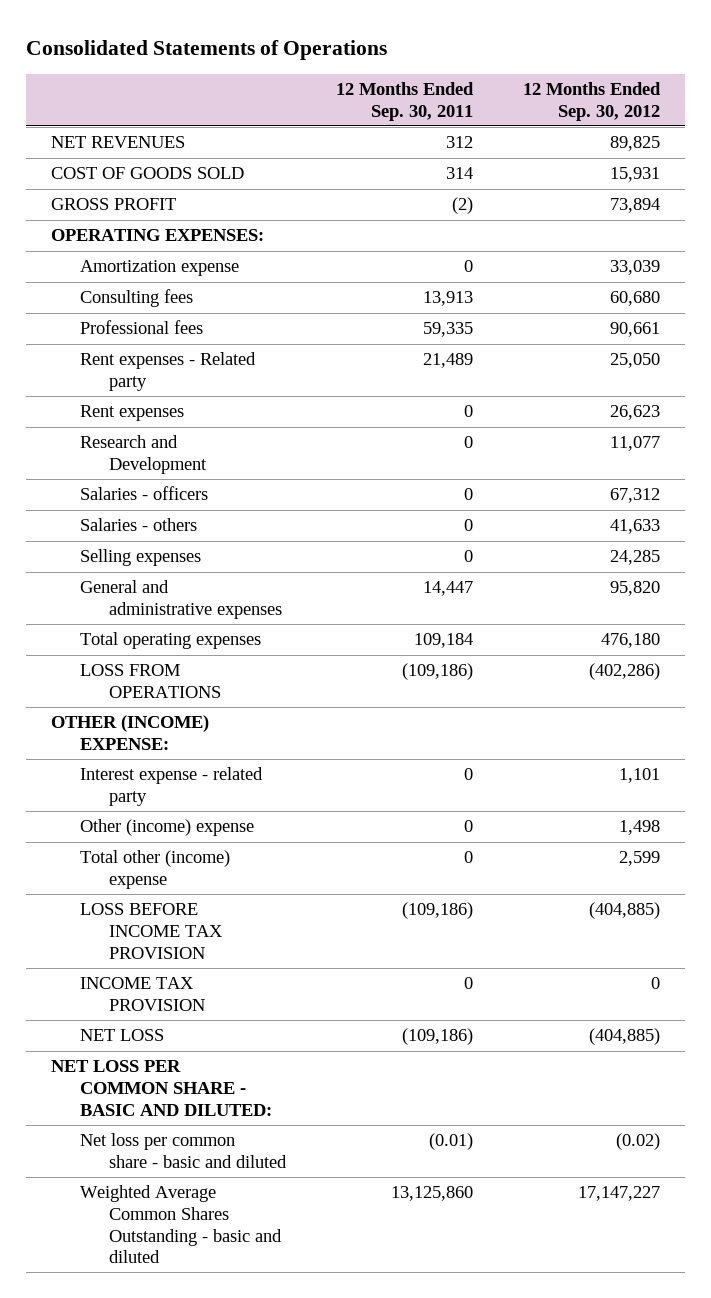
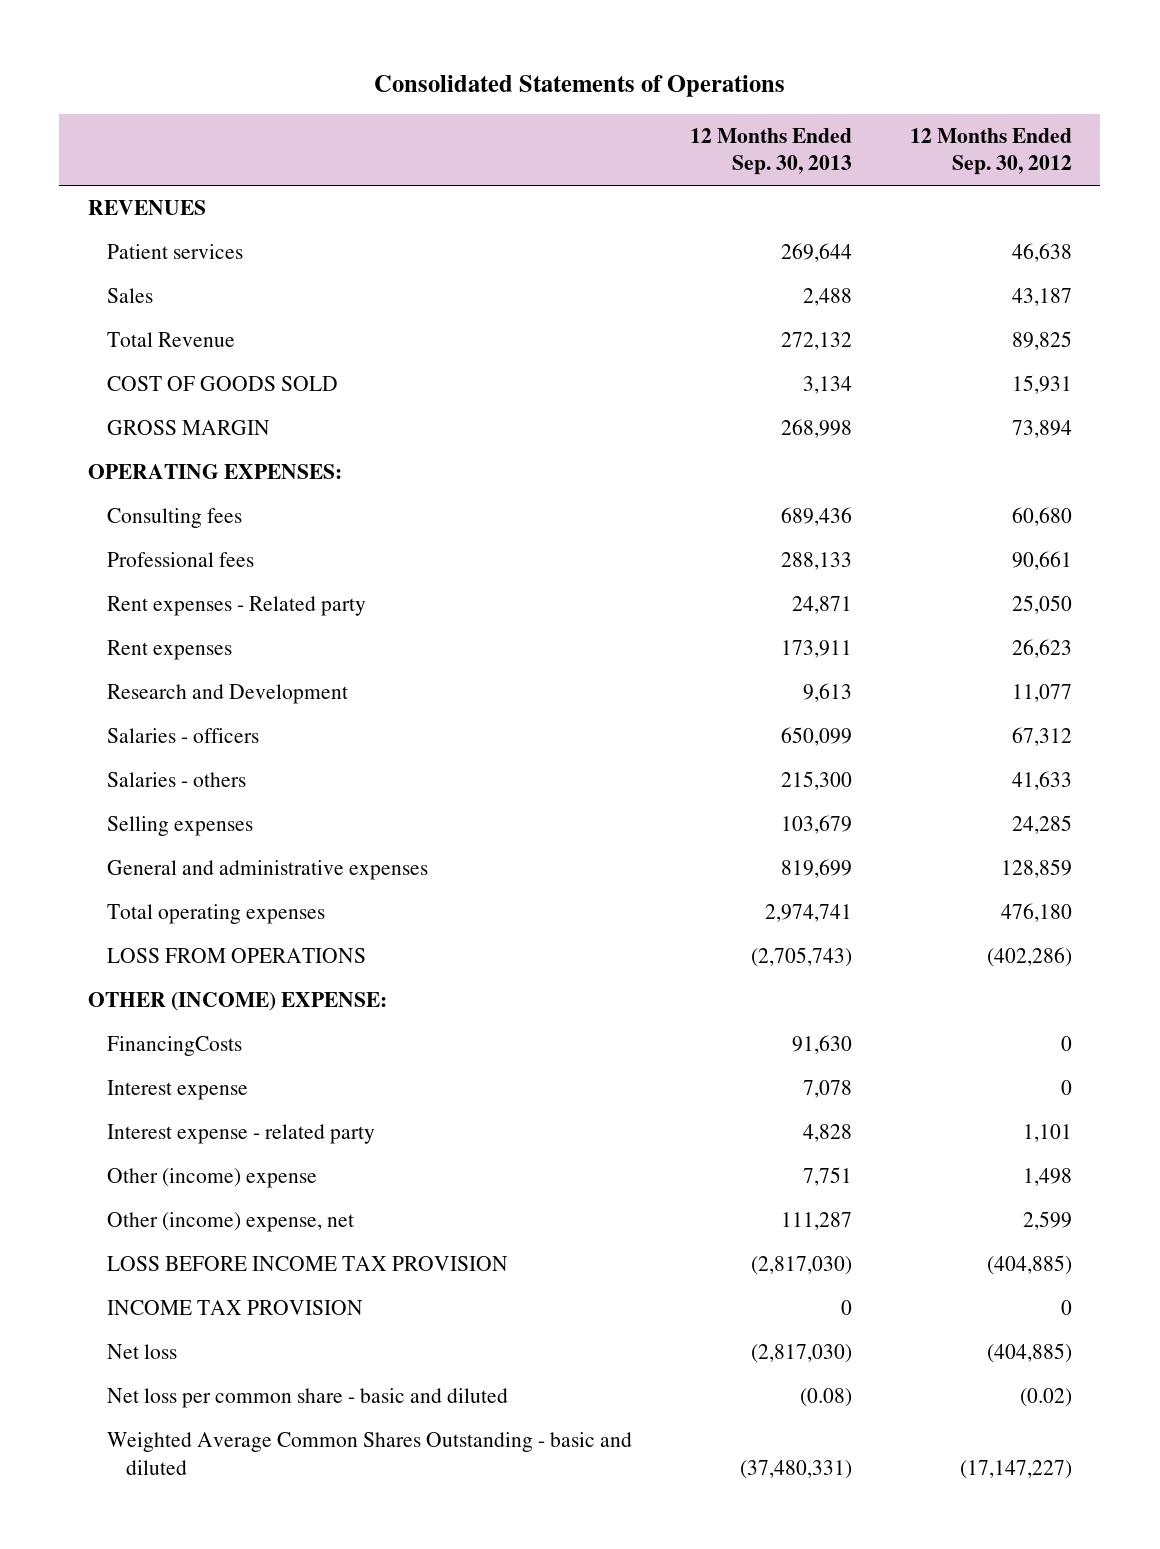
[336,82,475,121] 12 Months Ended Sep. 30, 2011 -> none
none -> [689,127,852,176] 12 Months Ended Sep. 30, 2013
none -> [87,200,206,216] REVENUES
none -> [107,244,244,260] Patient services
none -> [107,288,154,304] Sales
[51,136,186,149] NET REVENUES -> [107,332,236,348] Total Revenue
[51,198,177,211] GROSS PROFIT -> [107,420,271,436] GROSS MARGIN
[80,260,240,277] Amortization expense -> none
[609,581,660,597] 95,820 -> [1000,859,1072,879] 128,859
none -> [107,1036,243,1057] FinancingCosts
none -> [107,1080,249,1101] Interest expense
[80,850,231,889] Total other (income) expense -> [107,1212,355,1233] Other (income) expense, net
[51,1060,273,1116] NET LOSS PER COMMON SHARE - BASIC AND DILUTED: -> none
[80,1029,165,1042] NET LOSS -> [107,1344,178,1360] Net loss
[577,1186,660,1202] 17,147,227 -> [959,1459,1072,1479] (17,147,227)

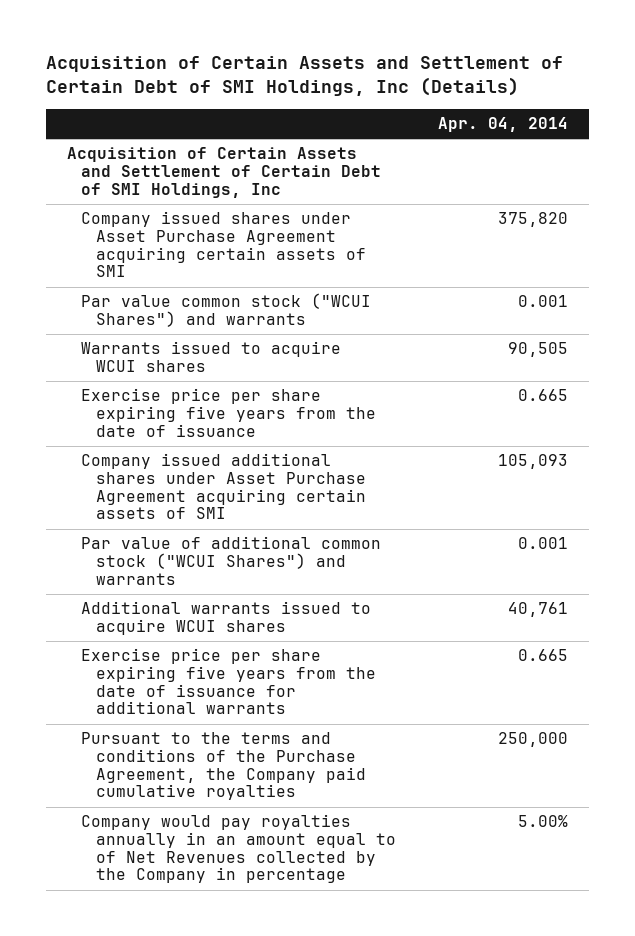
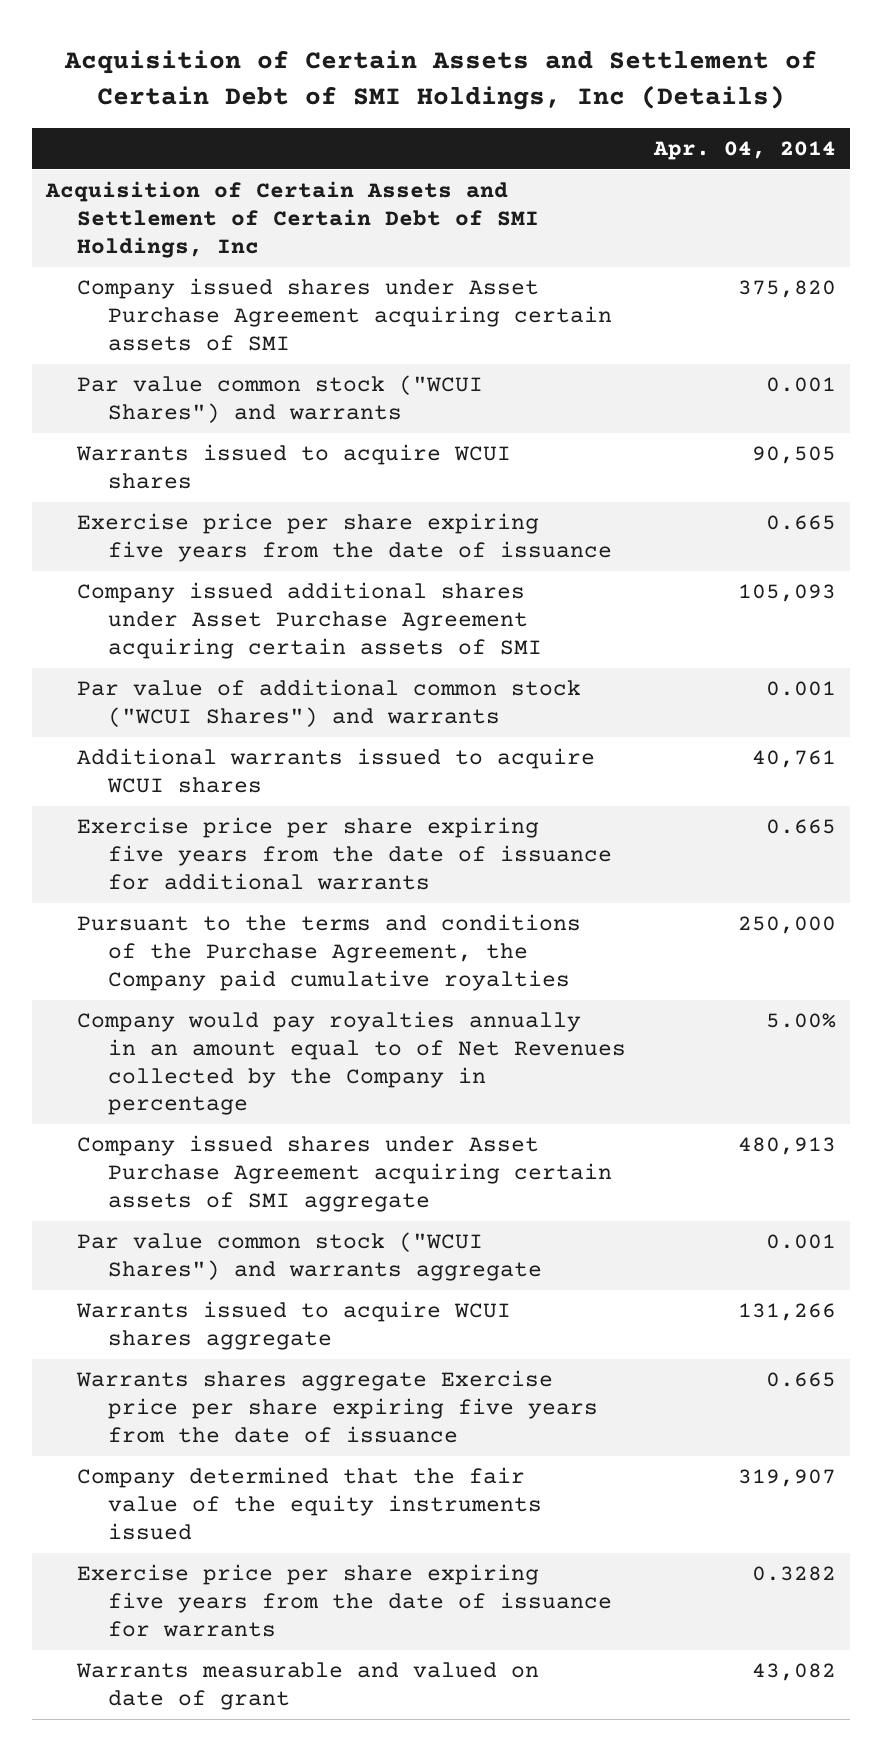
none -> [77,1135,613,1212] Company issued shares under Asset Purchase Agreement acquiring certain assets of SMI aggregate
none -> [77,1232,543,1282] Par value common stock ("WCUI Shares") and warrants aggregate
none -> [76,1301,512,1351] Warrants issued to acquire WCUI shares aggregate
none -> [76,1370,599,1443] Warrants shares aggregate Exercise price per share expiring five years from the date of issuance
none -> [77,1467,543,1540] Company determined that the fair value of the equity instruments issued
none -> [77,1564,613,1637] Exercise price per share expiring five years from the date of issuance for warrants
none -> [76,1662,540,1711] Warrants measurable and valued on date of grant

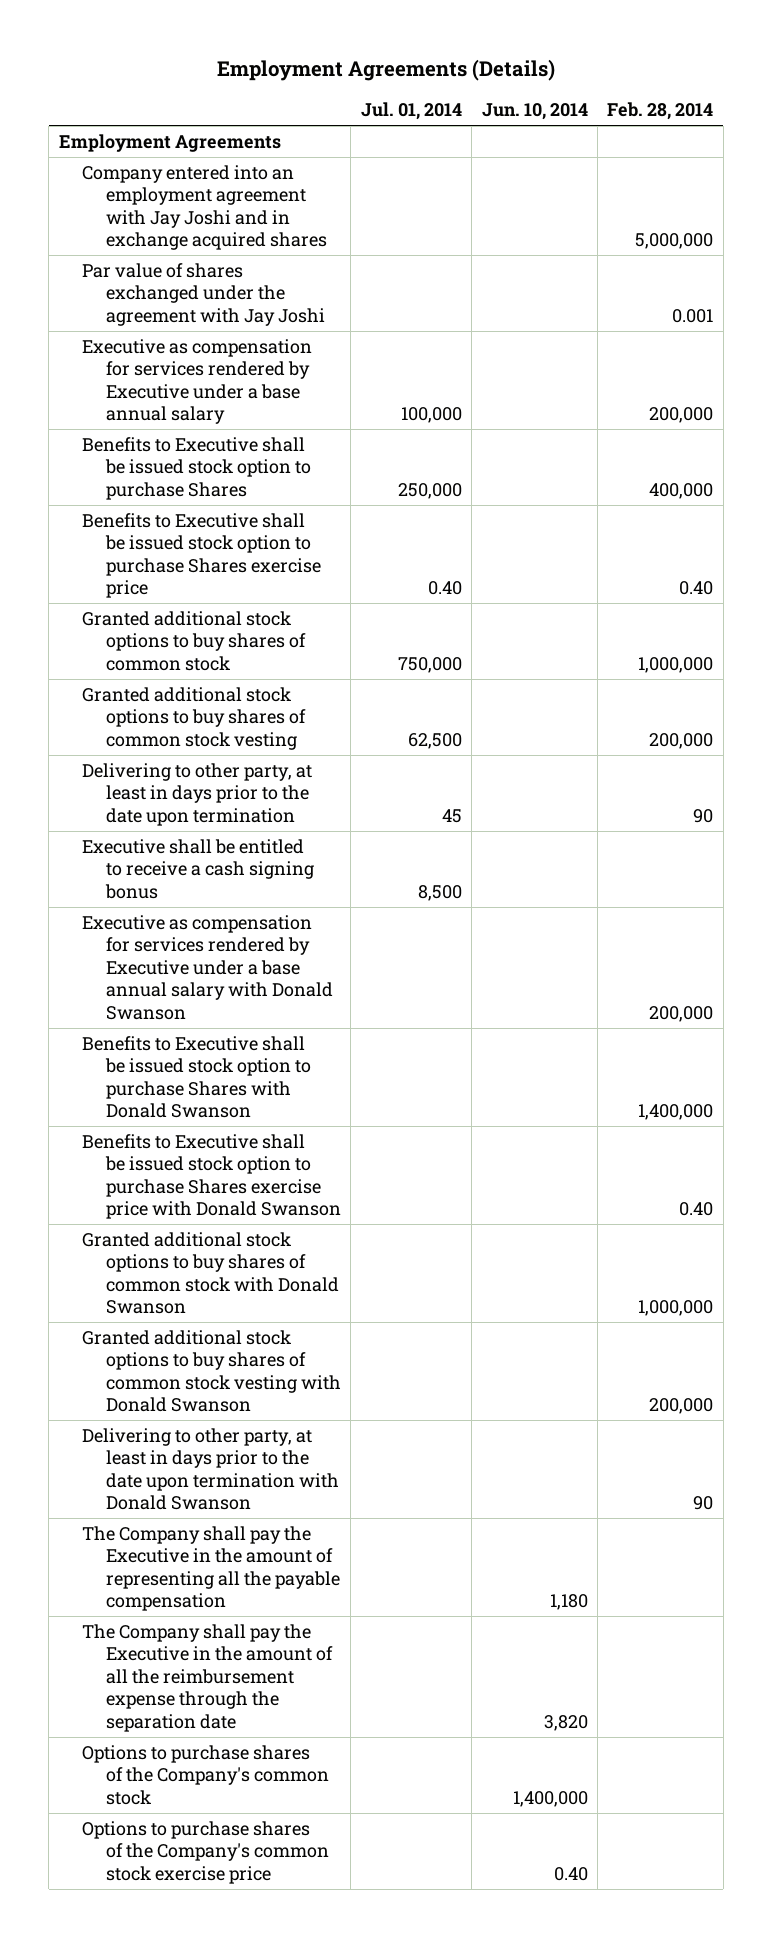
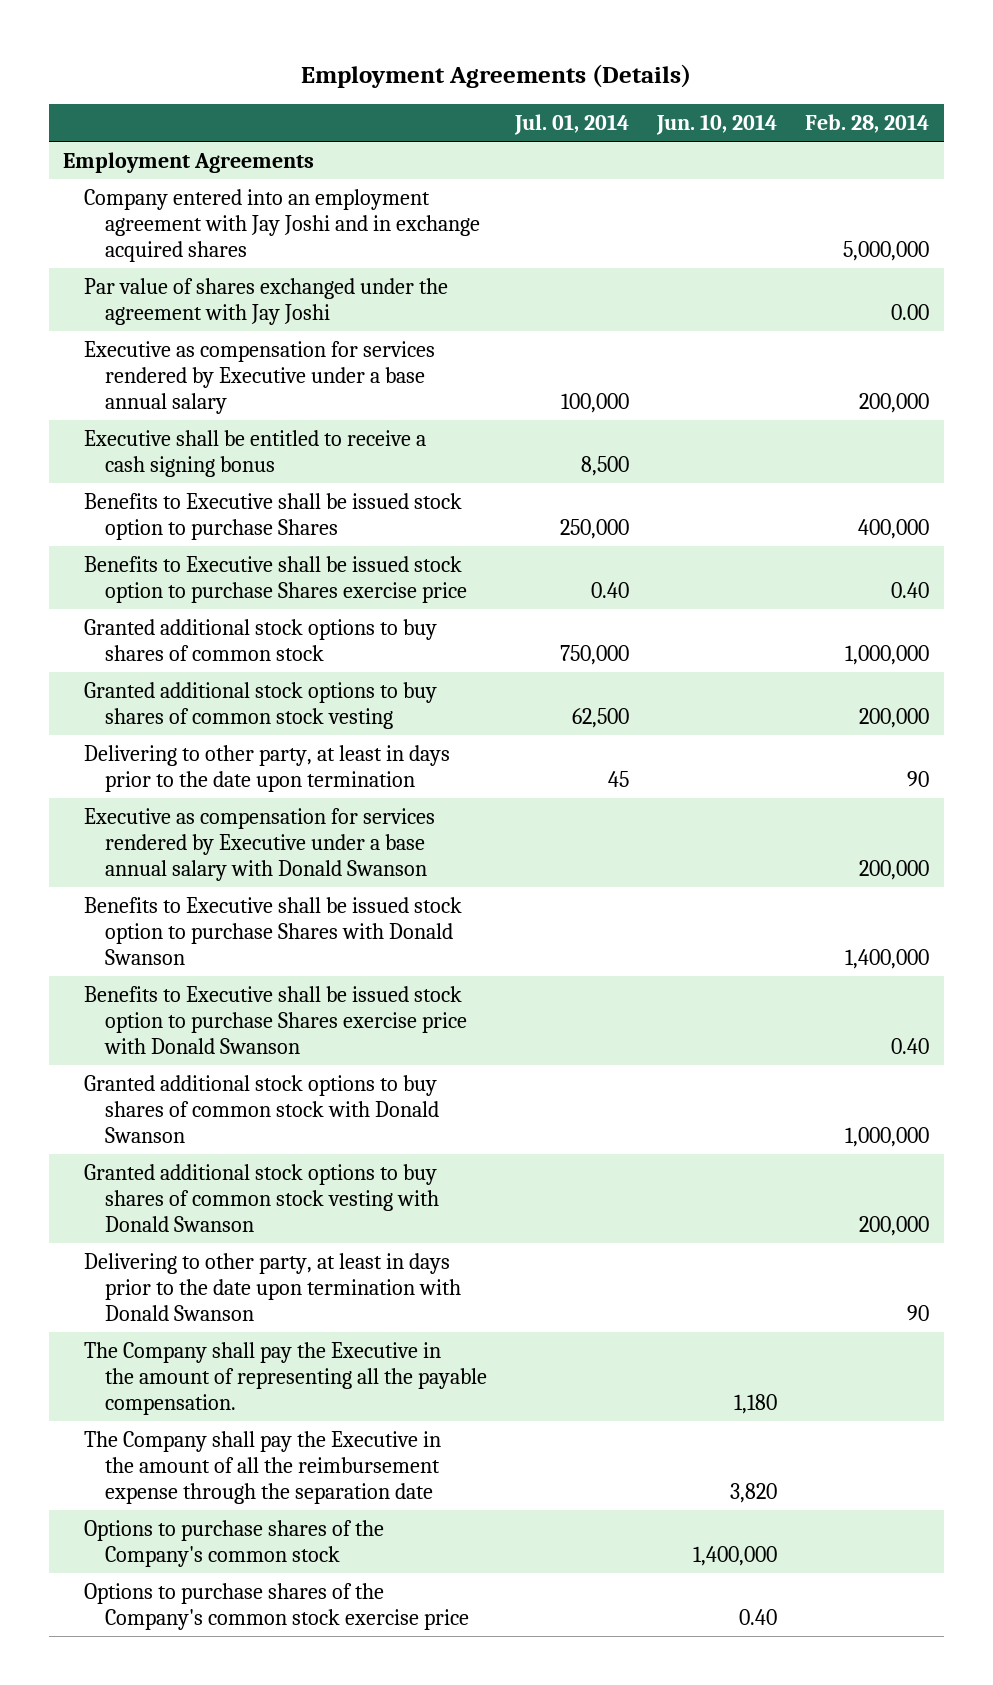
[672,308,714,323] 0.001 -> [891,303,930,320] 0.00
[82,838,314,899] Executive shall be entitled to receive a cash signing bonus -> [84,429,427,477] Executive shall be entitled to receive a cash signing bonus
[82,1525,340,1612] The Company shall pay the Executive in the amount of representing all the payable compensation -> [84,1341,487,1415] The Company shall pay the Executive in the amount of representing all the payable compensation.

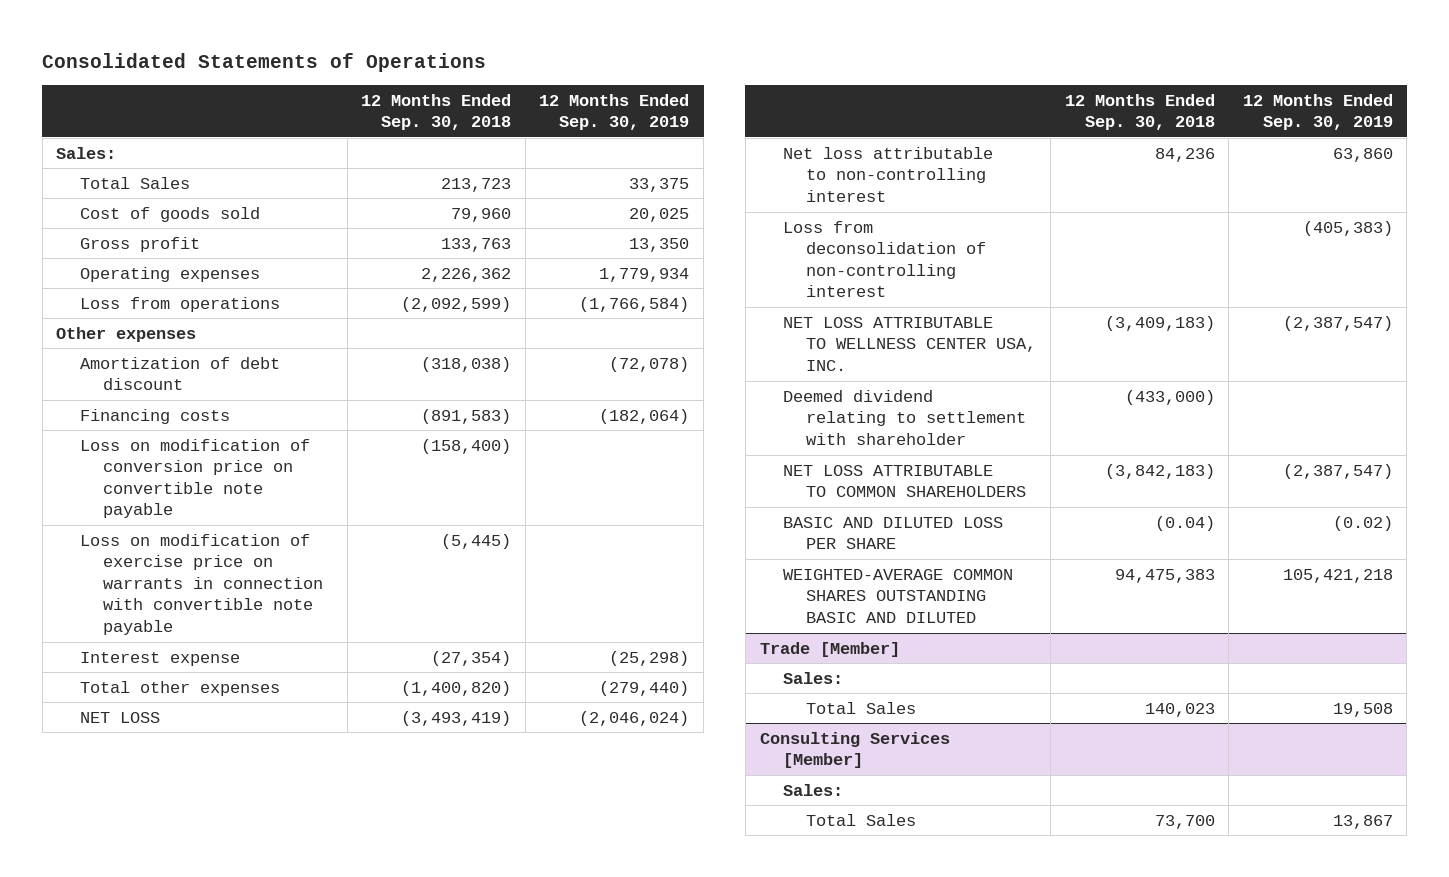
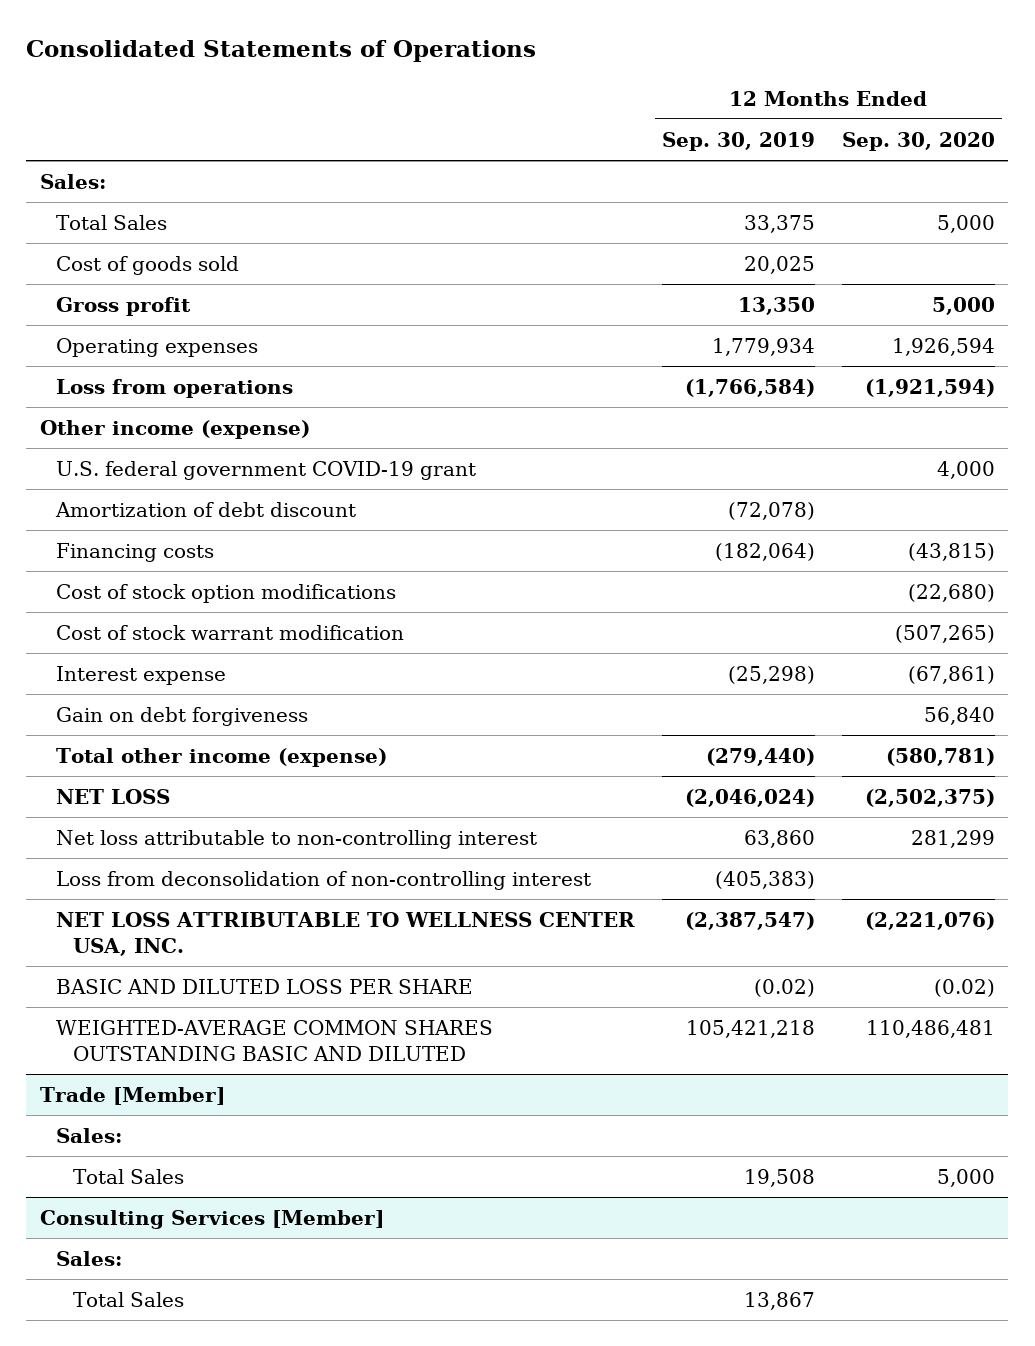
[361,93,512,131] 12 Months Ended Sep. 30, 2018 -> none
none -> [841,132,995,152] Sep. 30, 2020
[56,326,197,342] Other expenses -> [39,420,310,440] Other income (expense)
none -> [56,461,477,481] U.S. federal government COVID-19 grant
[79,438,310,519] Loss on modification of conversion price on convertible note payable -> none
[79,533,324,635] Loss on modification of exercise price on warrants in connection with convertible note payable -> none
none -> [56,584,397,604] Cost of stock option modifications
none -> [56,625,405,641] Cost of stock warrant modification
none -> [56,707,309,727] Gain on debt forgiveness
[79,680,280,696] Total other expenses -> [56,748,388,768] Total other income (expense)
[783,389,1027,445] Deemed dividend relating to settlement with shareholder -> none
[783,464,1027,498] NET LOSS ATTRIBUTABLE TO COMMON SHAREHOLDERS -> none

